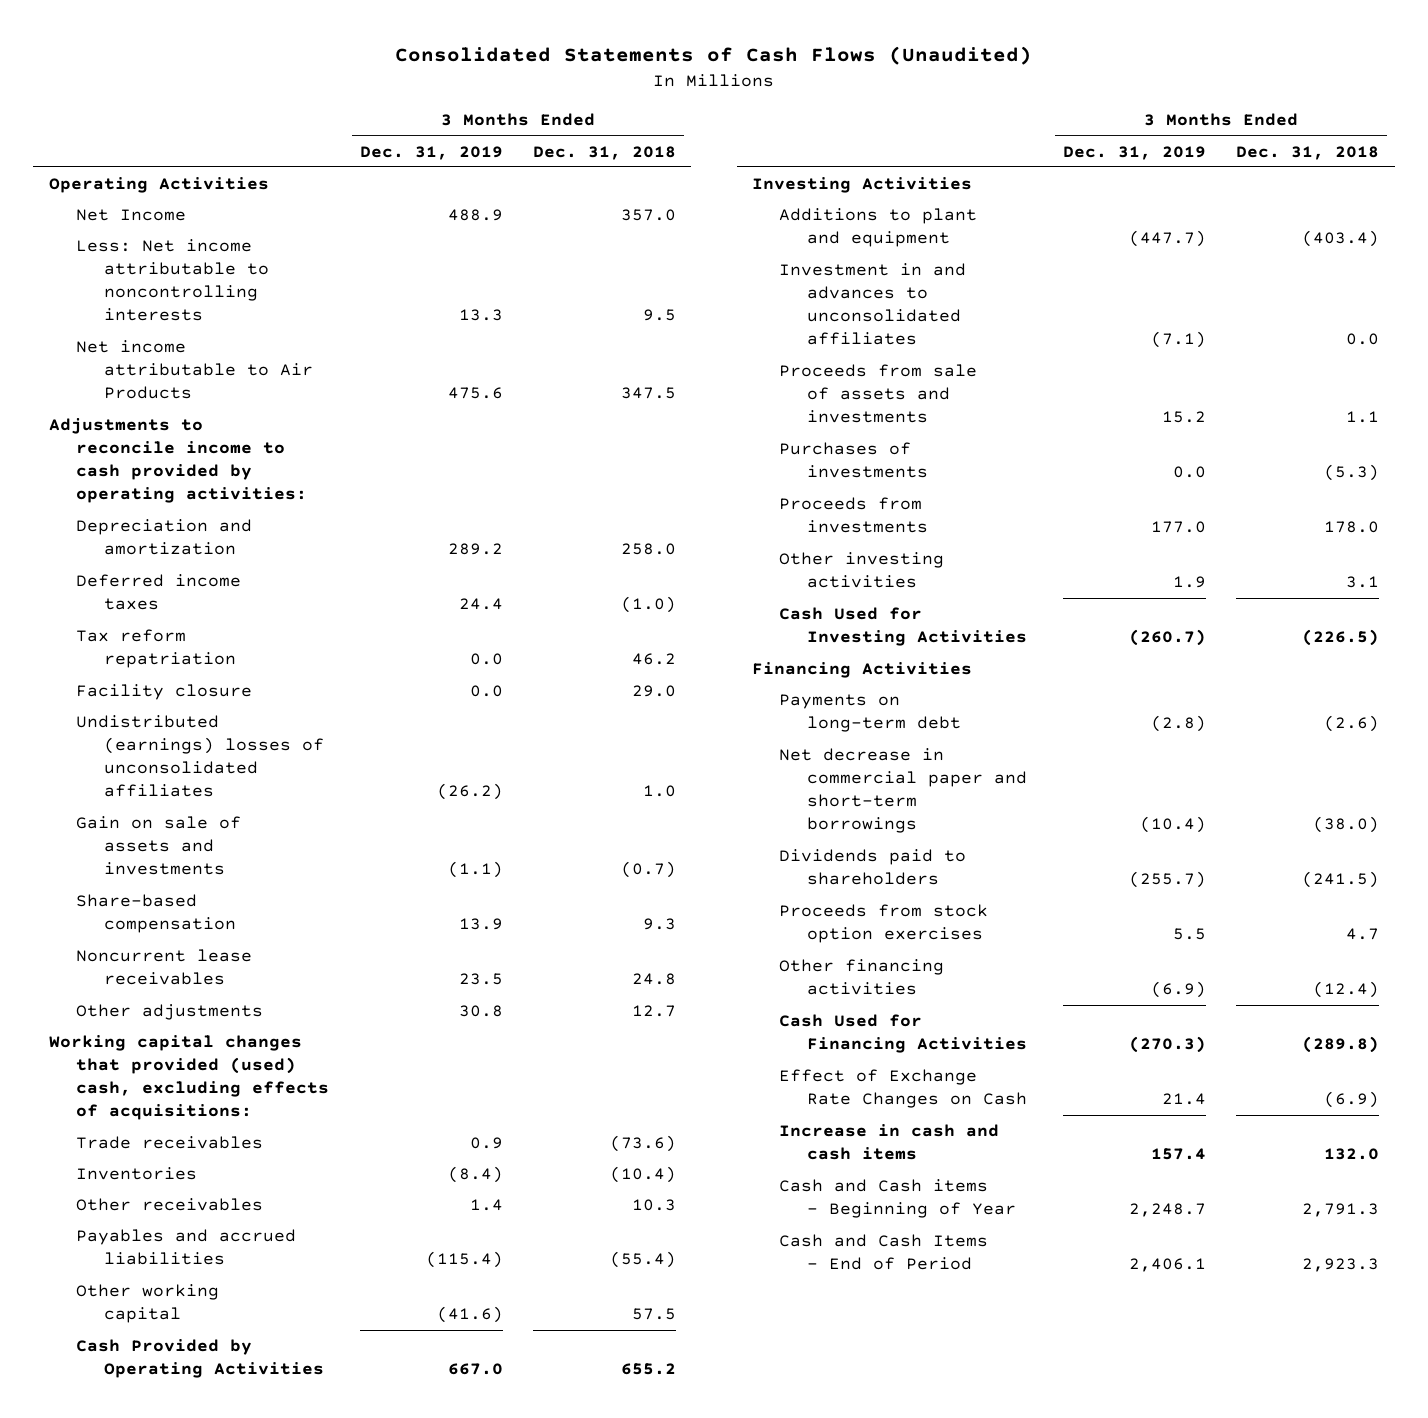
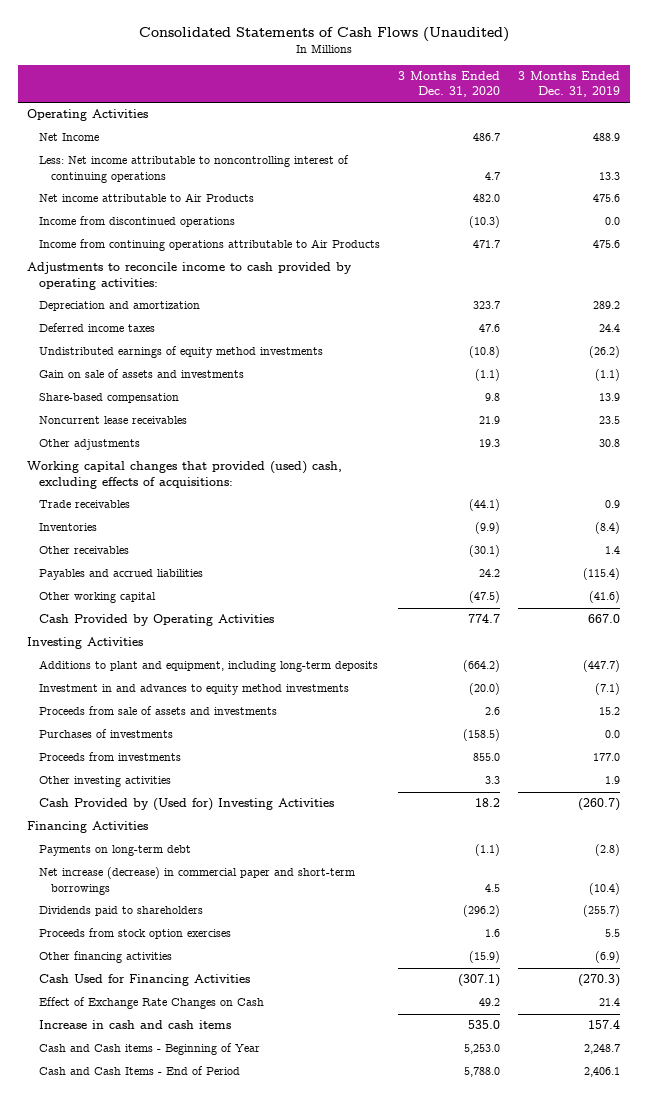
[533,145,677,160] Dec. 31, 2018 -> none
none -> [398,71,501,98] 3 Months Ended Dec. 31, 2020
[76,239,269,322] Less: Net income attributable to noncontrolling interests -> [38,155,349,183] Less: Net income attributable to noncontrolling interest of continuing operations
none -> [38,216,235,228] Income from discontinued operations
none -> [38,239,380,252] Income from continuing operations attributable to Air Products
[76,629,236,669] Tax reform repatriation -> none
[76,684,253,701] Facility closure -> none
[76,715,324,798] Undistributed (earnings) losses of unconsolidated affiliates -> [38,346,323,359] Undistributed earnings of equity method investments
[779,208,978,248] Additions to plant and equipment -> [38,660,378,673] Additions to plant and equipment, including long-term deposits
[779,263,967,346] Investment in and advances to unconsolidated affiliates -> [38,684,349,696] Investment in and advances to equity method investments
[779,607,1027,647] Cash Used for Investing Activities -> [38,798,334,812] Cash Provided by (Used for) Investing Activities
[779,748,1027,834] Net decrease in commercial paper and short-term borrowings -> [38,867,355,895] Net increase (decrease) in commercial paper and short-term borrowings

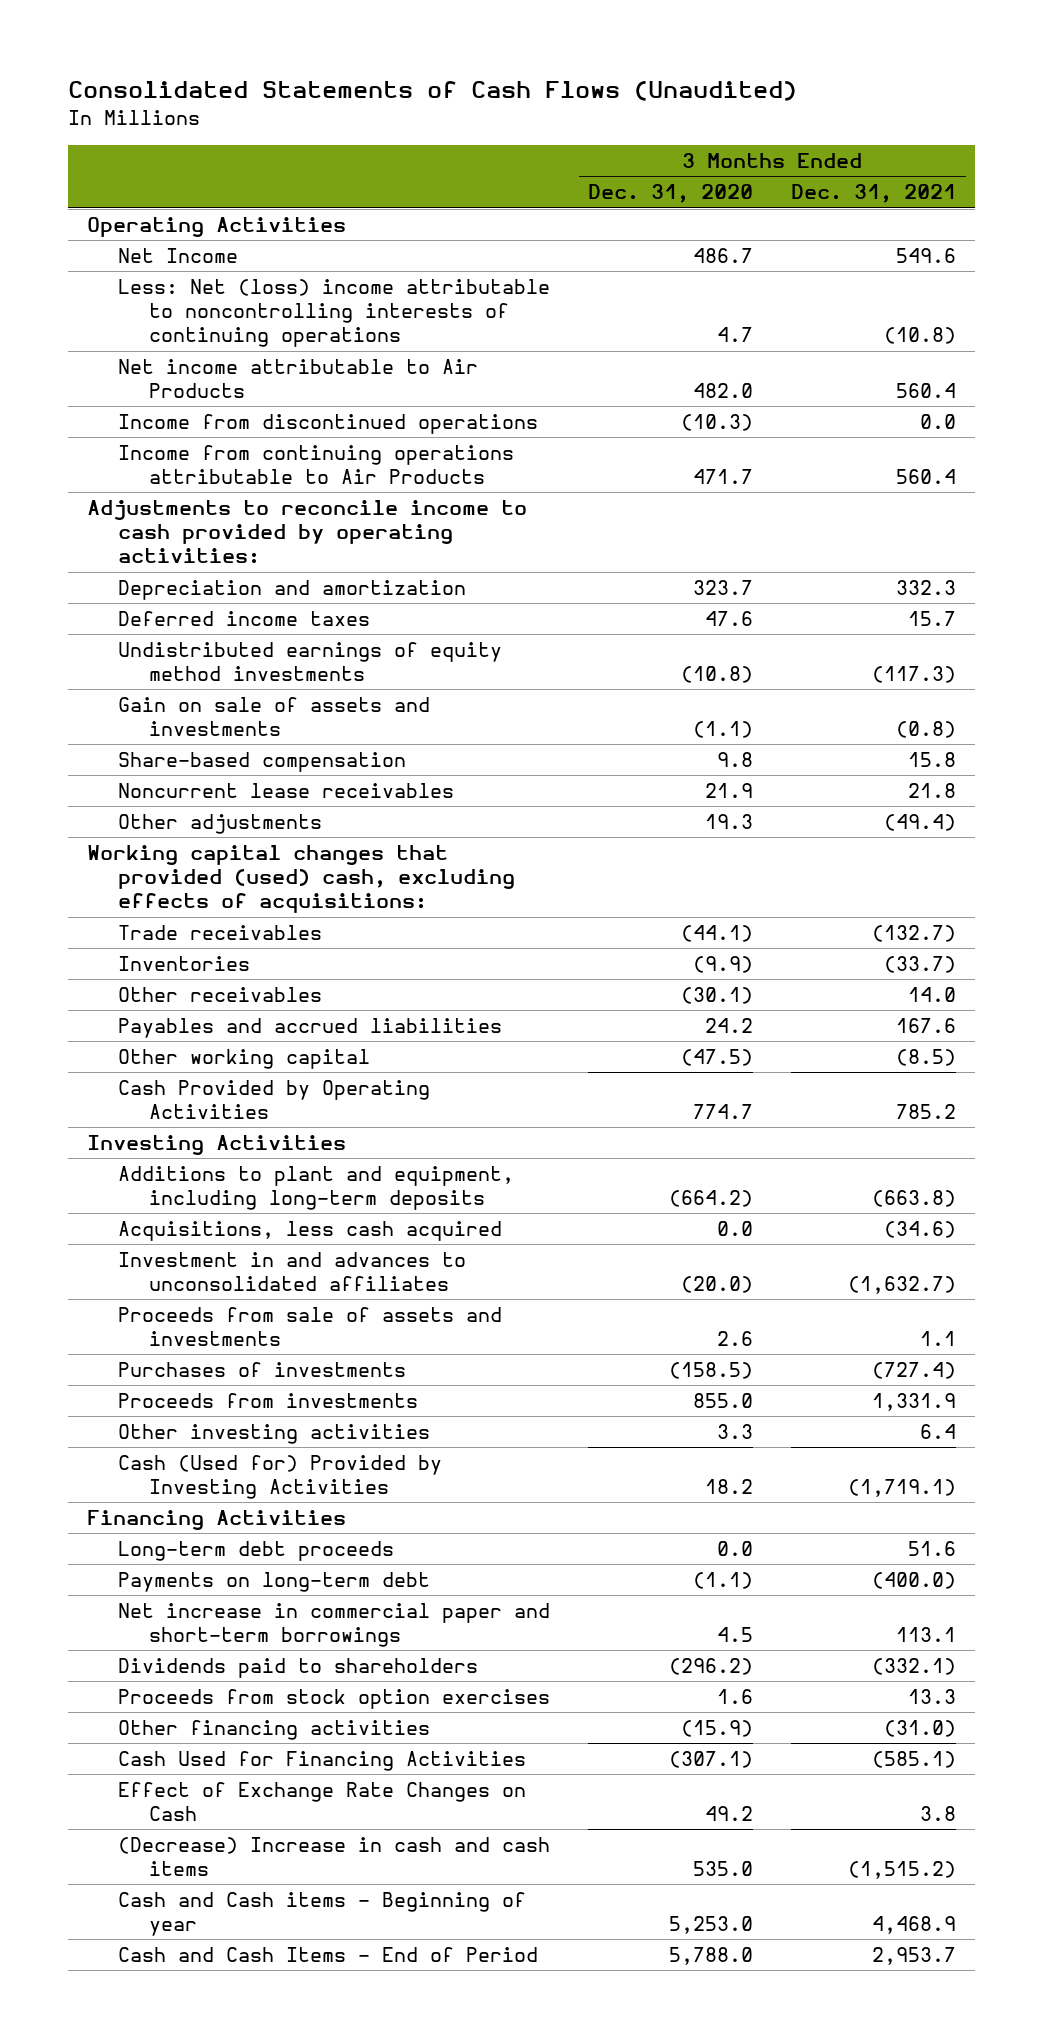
[518,71,621,98] 3 Months Ended Dec. 31, 2019 -> none
none -> [791,184,957,204] Dec. 31, 2021
[38,155,349,183] Less: Net income attributable to noncontrolling interest of continuing operations -> [118,279,551,348] Less: Net (loss) income attributable to noncontrolling interests of continuing operations
none -> [118,1221,503,1242] Acquisitions, less cash acquired
[38,684,349,696] Investment in and advances to equity method investments -> [118,1252,467,1292] Investment in and advances to unconsolidated affiliates
[38,798,334,812] Cash Provided by (Used for) Investing Activities -> [118,1455,443,1500] Cash (Used for) Provided by Investing Activities
none -> [118,1541,395,1562] Long-term debt proceeds
[38,867,355,895] Net increase (decrease) in commercial paper and short-term borrowings -> [118,1603,551,1648] Net increase in commercial paper and short-term borrowings
[38,1020,231,1030] Increase in cash and cash items -> [118,1837,551,1877] (Decrease) Increase in cash and cash items
[38,1043,260,1056] Cash and Cash items - Beginning of Year -> [118,1892,527,1937] Cash and Cash items - Beginning of year

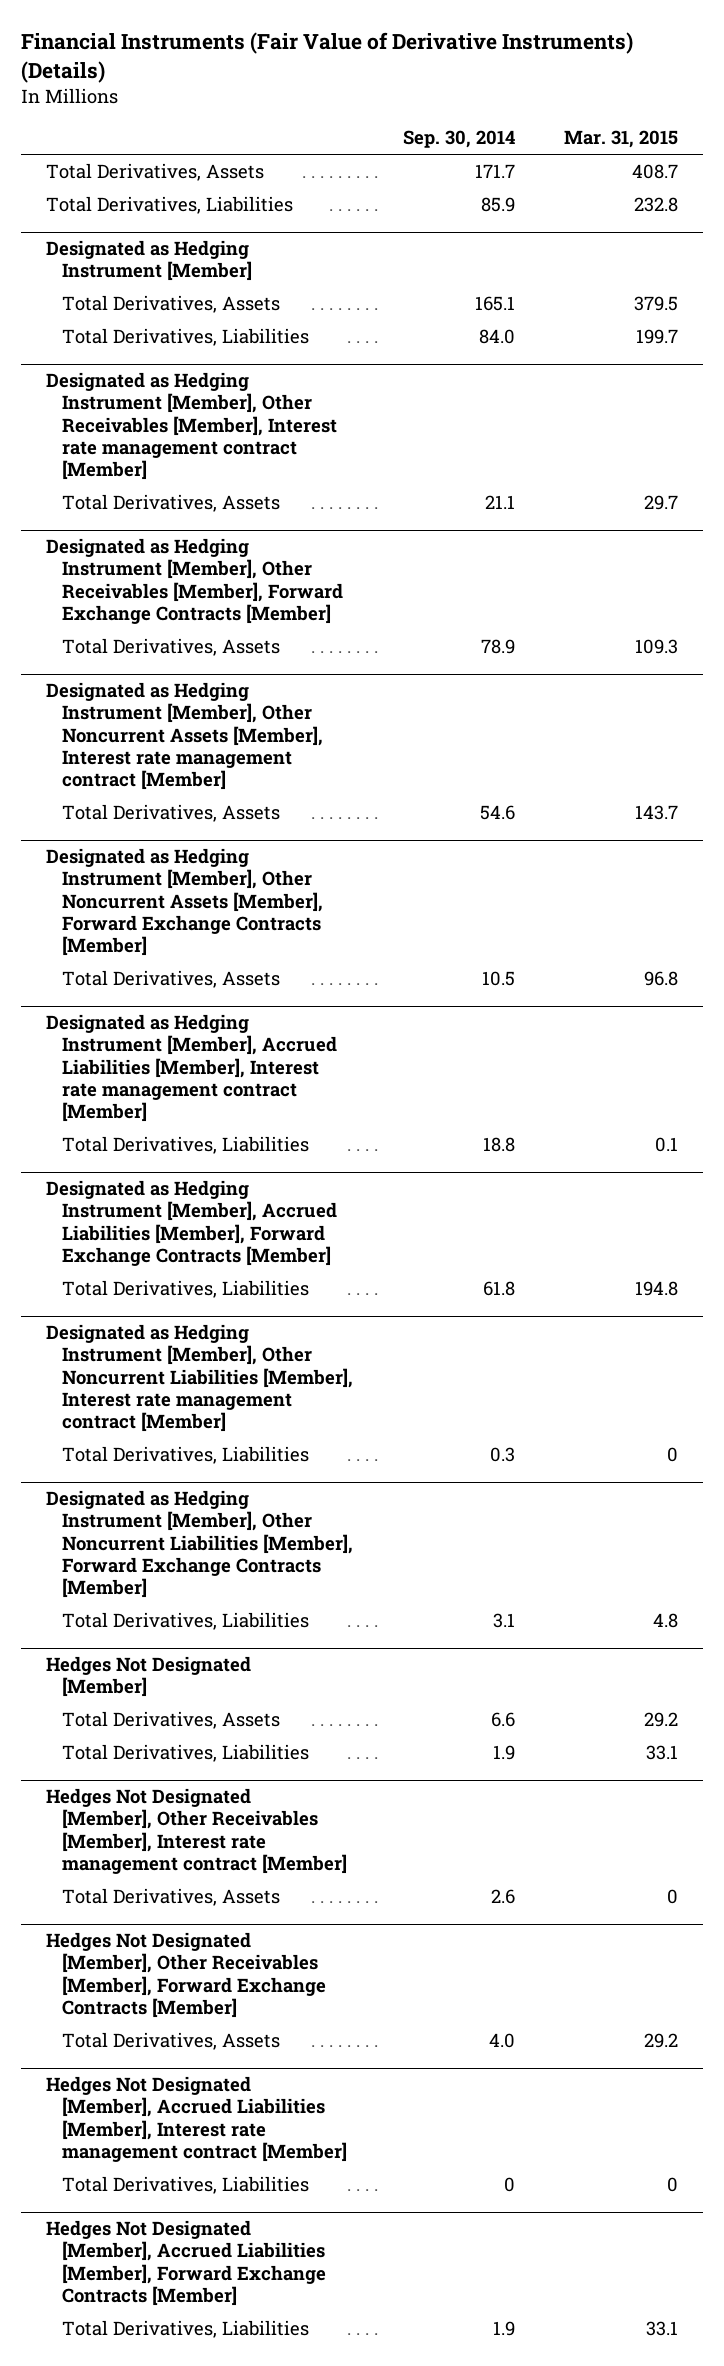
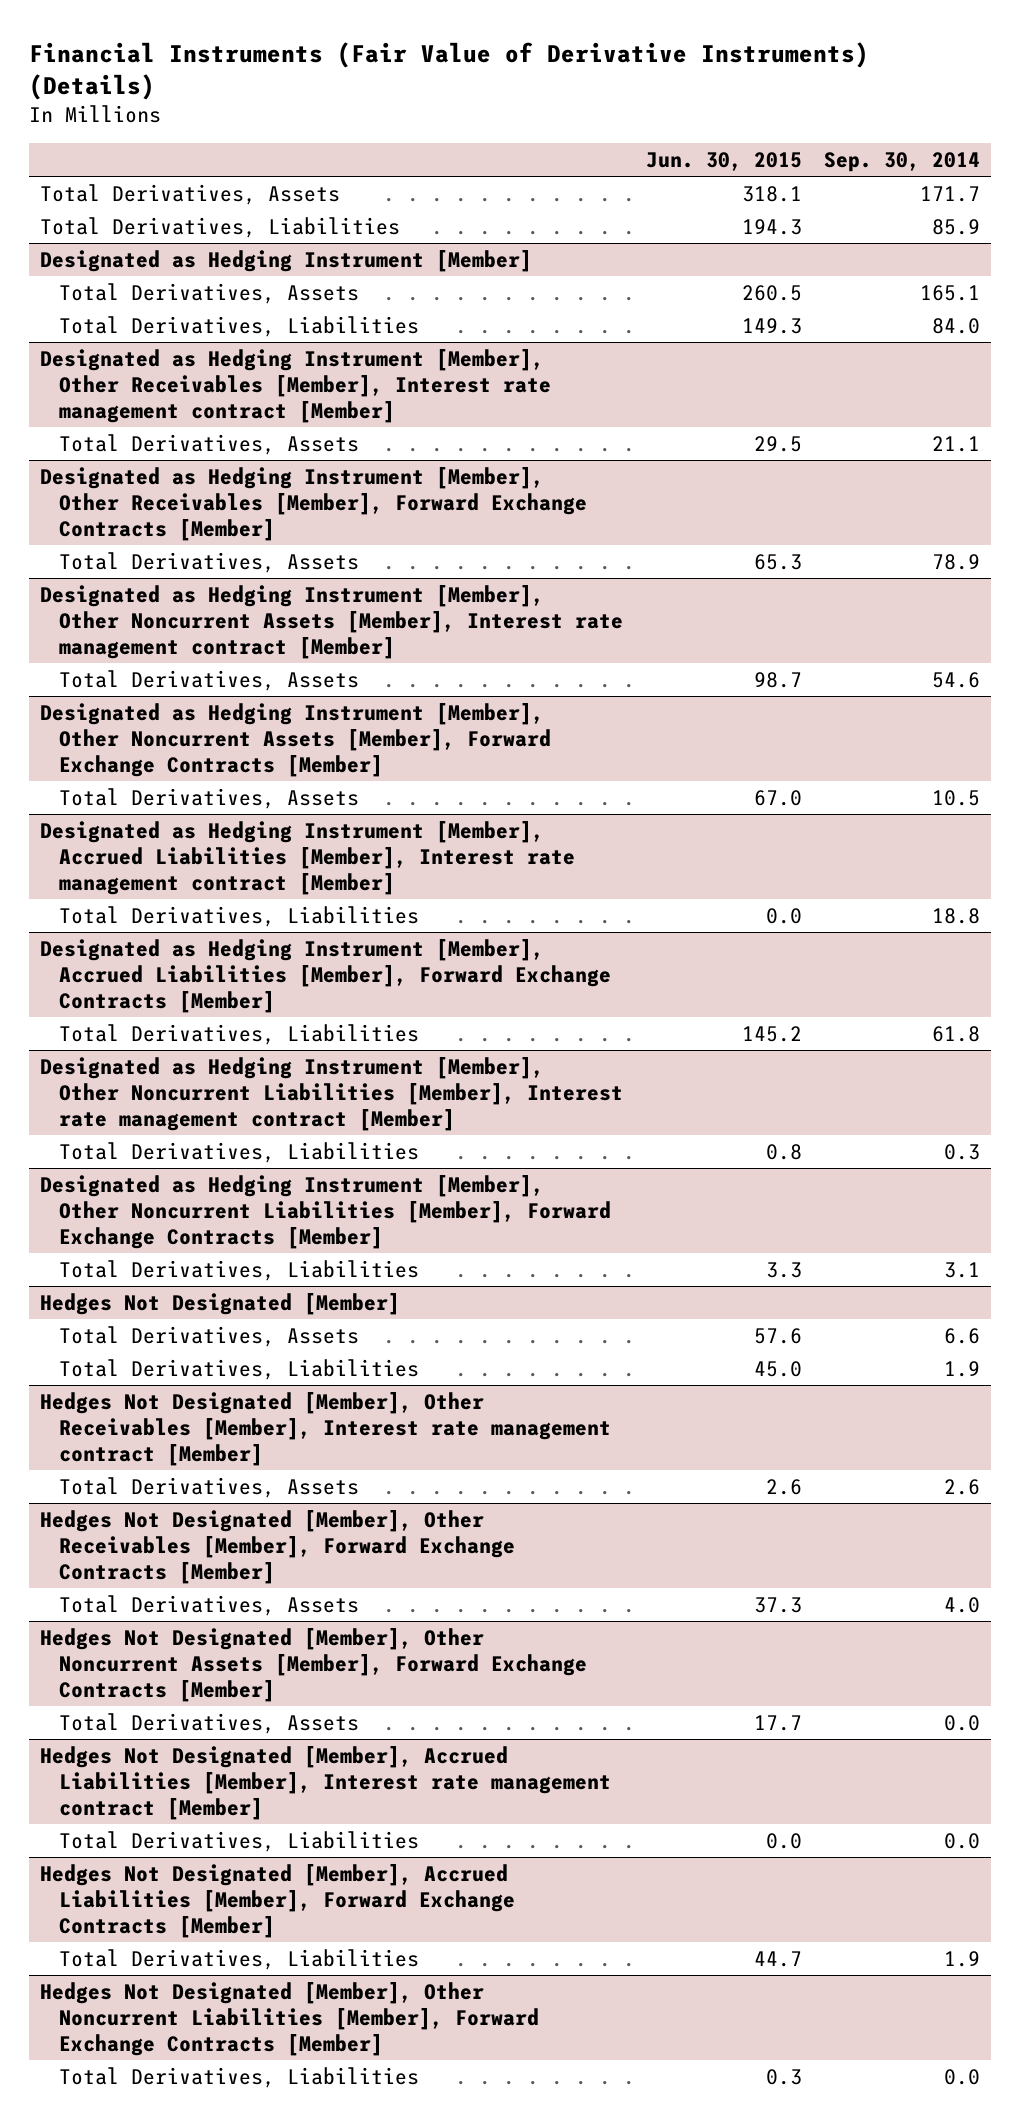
[564,130,679,149] Mar. 31, 2015 -> none
none -> [645,152,802,172] Jun. 30, 2015
none -> [40,1627,588,1702] Hedges Not Designated [Member], Other Noncurrent Assets [Member], Forward Exchange Contracts [Member]
none -> [59,1712,360,1734] Total Derivatives, Assets
[503,2176,515,2192] 0 -> [943,1832,980,1849] 0.0
none -> [40,1981,540,2056] Hedges Not Designated [Member], Other Noncurrent Liabilities [Member], Forward Exchange Contracts [Member]
none -> [59,2066,420,2088] Total Derivatives, Liabilities

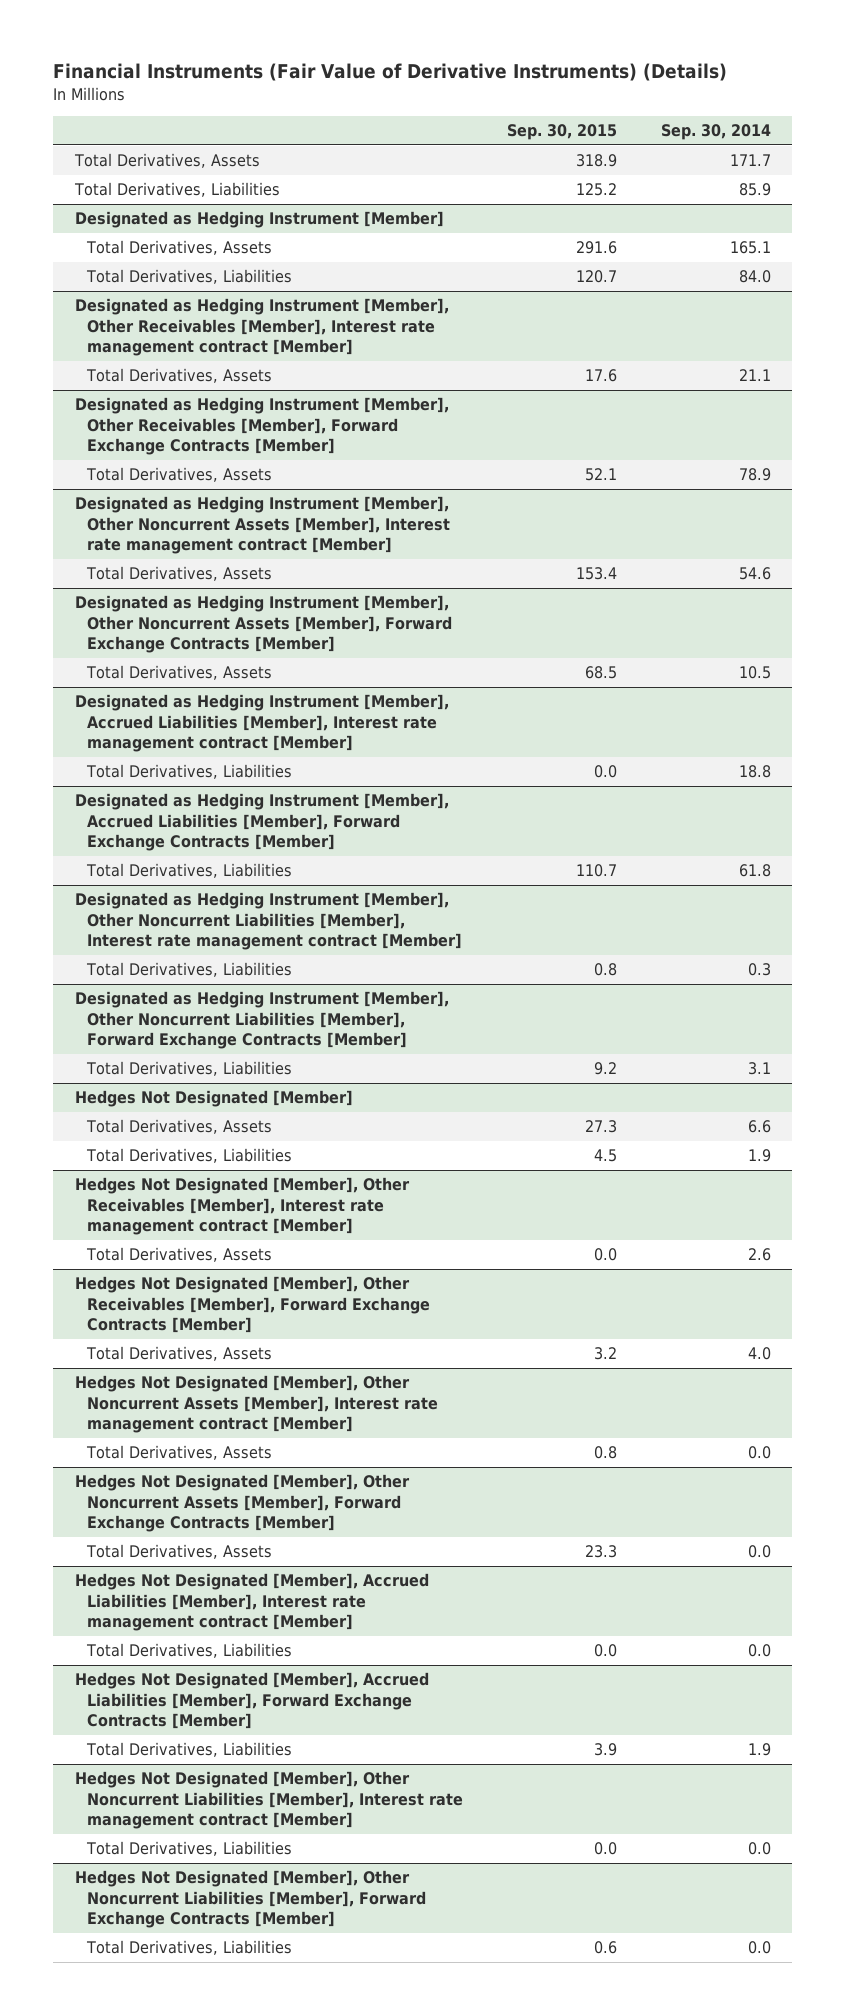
[645,152,802,172] Jun. 30, 2015 -> none
none -> [506,124,617,141] Sep. 30, 2015
none -> [75,1375,439,1434] Hedges Not Designated [Member], Other Noncurrent Assets [Member], Interest rate management contract [Member]
none -> [86,1445,273,1461] Total Derivatives, Assets
none -> [75,1771,464,1830] Hedges Not Designated [Member], Other Noncurrent Liabilities [Member], Interest rate management contract [Member]
none -> [86,1841,293,1857] Total Derivatives, Liabilities

